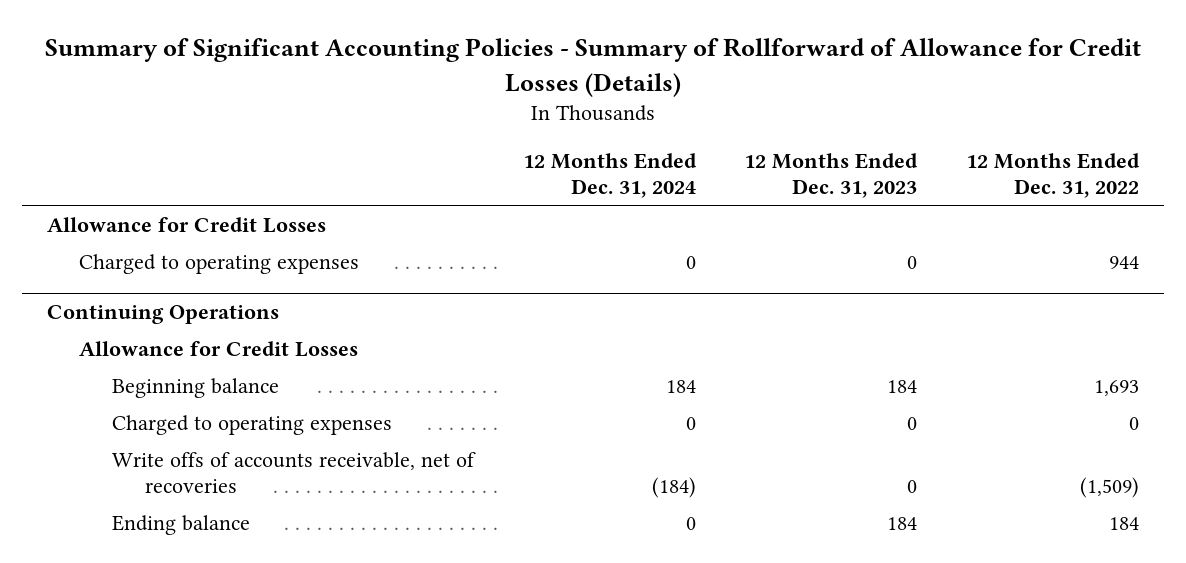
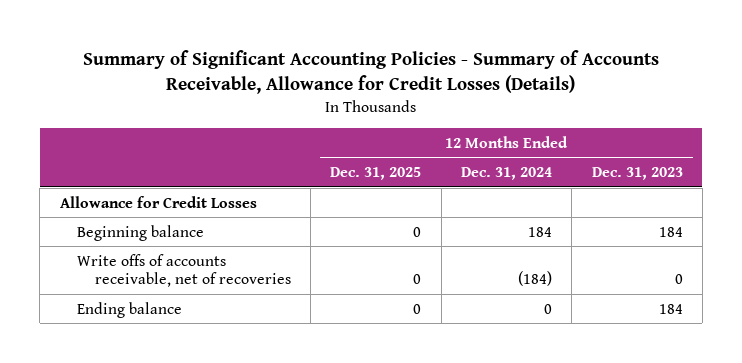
[44,38,1141,97] Summary of Significant Accounting Policies - Summary of Rollforward of Allowance for Credit Losses (Details) -> [83,49,660,94] Summary of Significant Accounting Policies - Summary of Accounts Receivable, Allowance for Credit Losses (Details)
[966,153,1141,199] 12 Months Ended Dec. 31, 2022 -> none
none -> [330,167,422,181] Dec. 31, 2025
[79,253,360,274] Charged to operating expenses -> none
[46,304,279,324] Continuing Operations -> none
[79,340,359,357] Allowance for Credit Losses -> none
[112,414,393,435] Charged to operating expenses -> none

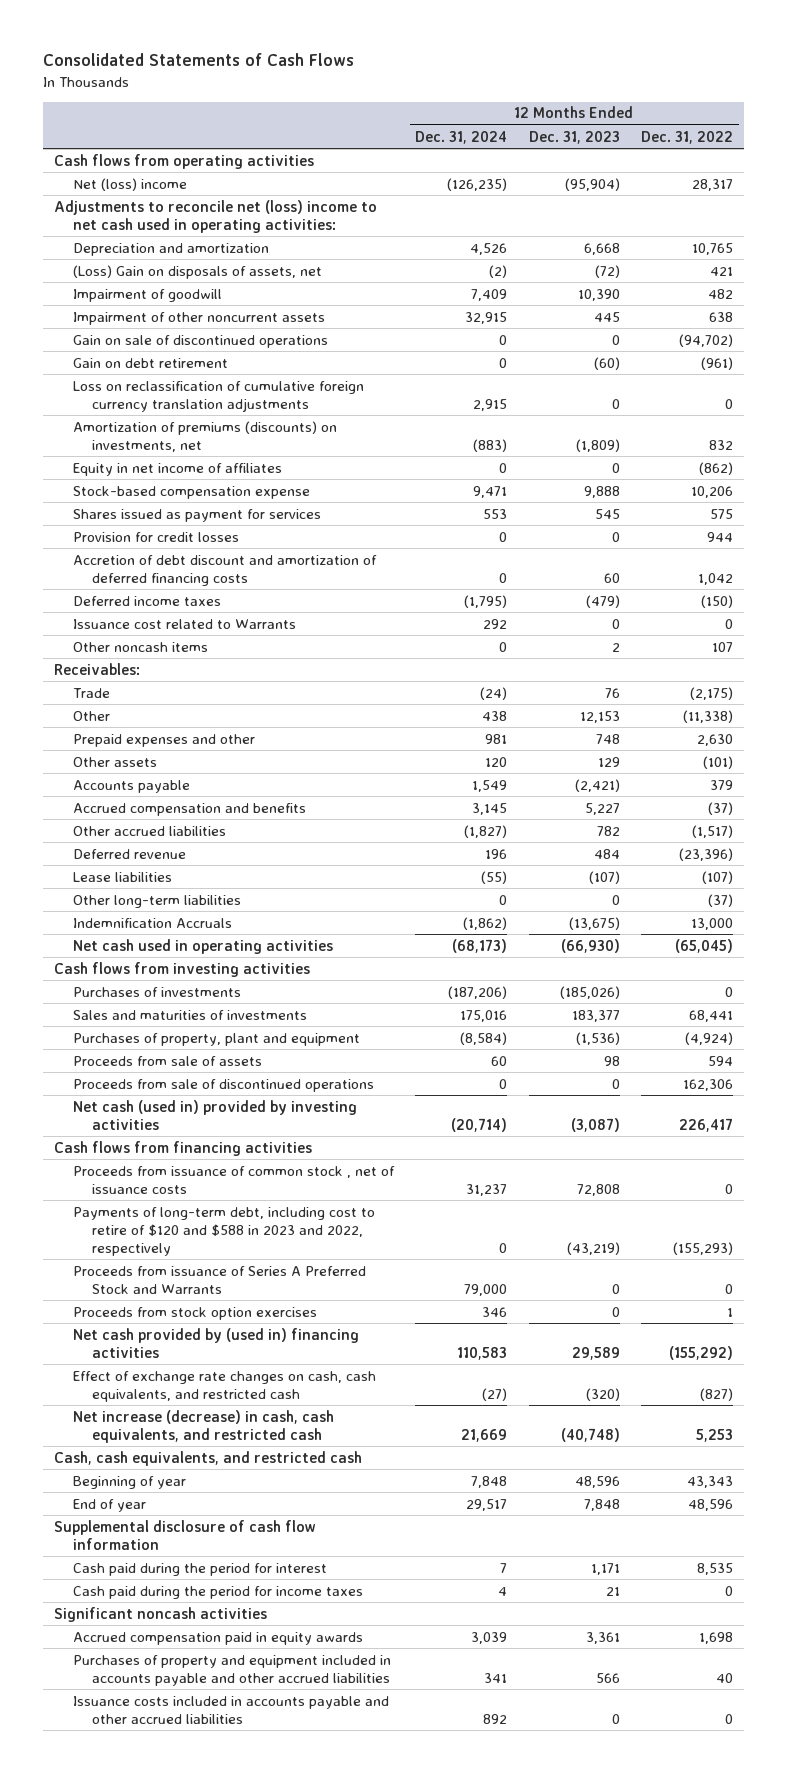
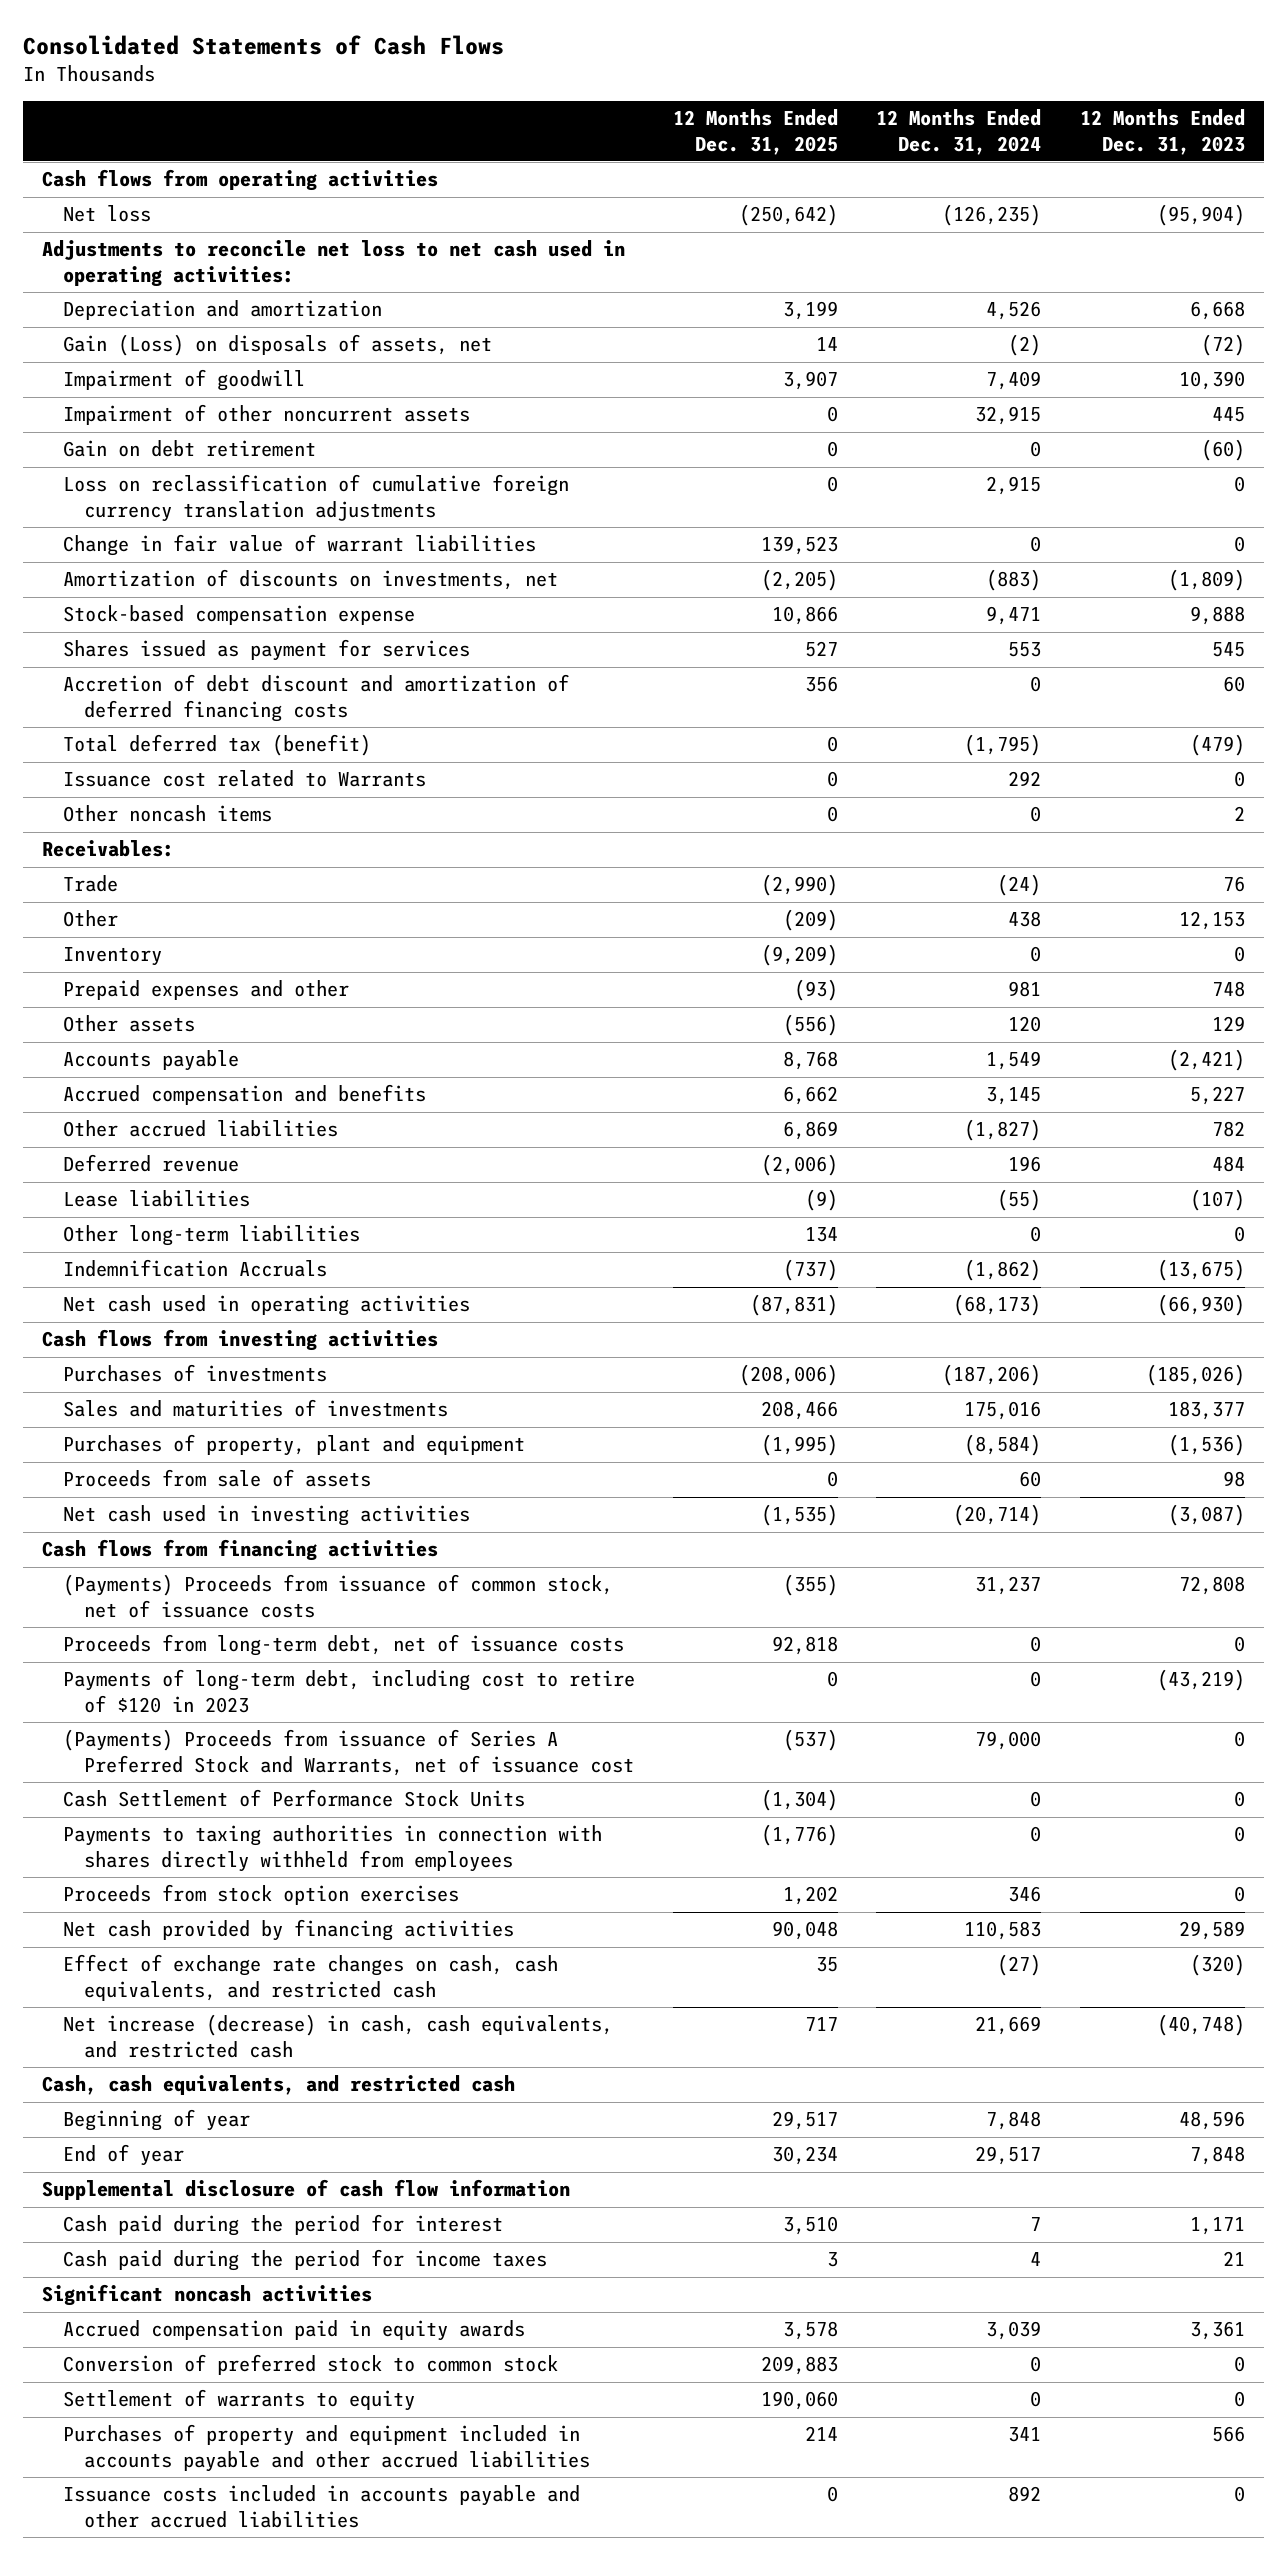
[641,130,734,144] Dec. 31, 2022 -> none
none -> [673,109,839,155] 12 Months Ended Dec. 31, 2025
[72,177,187,191] Net (loss) income -> [62,205,151,223] Net loss
[53,199,377,233] Adjustments to reconcile net (loss) income to net cash used in operating activities: -> [41,240,625,287] Adjustments to reconcile net loss to net cash used in operating activities:
[72,264,322,279] (Loss) Gain on disposals of assets, net -> [62,334,492,357] Gain (Loss) on disposals of assets, net
[72,334,328,348] Gain on sale of discontinued operations -> none
[72,462,282,476] Equity in net income of affiliates -> none
none -> [62,534,536,557] Change in fair value of warrant liabilities
[72,420,337,452] Amortization of premiums (discounts) on investments, net -> [62,569,558,591] Amortization of discounts on investments, net
[72,531,239,542] Provision for credit losses -> none
[72,595,221,606] Deferred income taxes -> [62,734,371,757] Total deferred tax (benefit)
none -> [62,947,162,967] Inventory
[72,1078,374,1092] Proceeds from sale of discontinued operations -> none
[72,1099,357,1130] Net cash (used in) provided by investing activities -> [62,1505,470,1527] Net cash used in investing activities
[72,1165,395,1194] Proceeds from issuance of common stock , net of issuance costs -> [62,1574,613,1618] (Payments) Proceeds from issuance of common stock, net of issuance costs
none -> [62,1634,624,1657] Proceeds from long-term debt, net of issuance costs
[72,1206,375,1256] Payments of long-term debt, including cost to retire of $120 and $588 in 2023 and 2022, respectively -> [62,1669,635,1713] Payments of long-term debt, including cost to retire of $120 in 2023
[72,1265,366,1294] Proceeds from issuance of Series A Preferred Stock and Warrants -> [62,1729,635,1776] (Payments) Proceeds from issuance of Series A Preferred Stock and Warrants, net of issuance cost
none -> [62,1789,525,1808] Cash Settlement of Performance Stock Units
none -> [62,1825,602,1872] Payments to taxing authorities in connection with shares directly withheld from employees
[72,1327,359,1358] Net cash provided by (used in) financing activities -> [62,1919,514,1942] Net cash provided by financing activities
none -> [62,2354,558,2376] Conversion of preferred stock to common stock
none -> [62,2389,415,2412] Settlement of warrants to equity

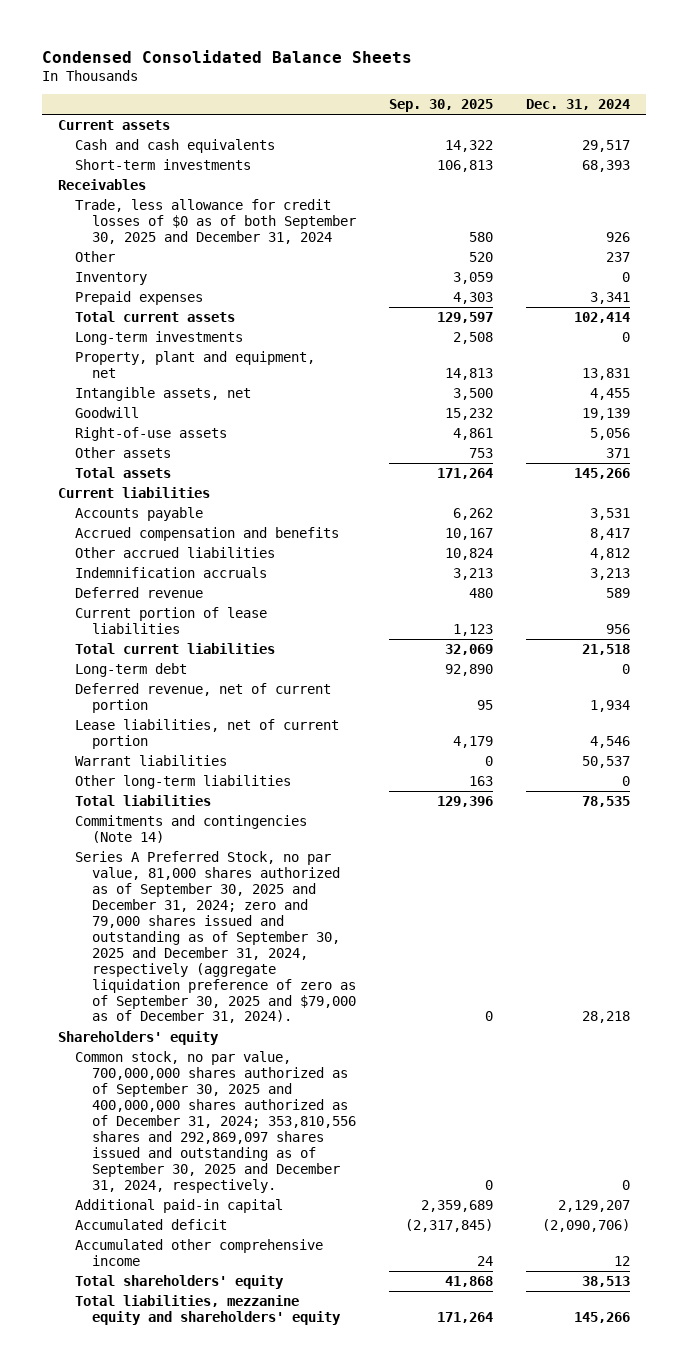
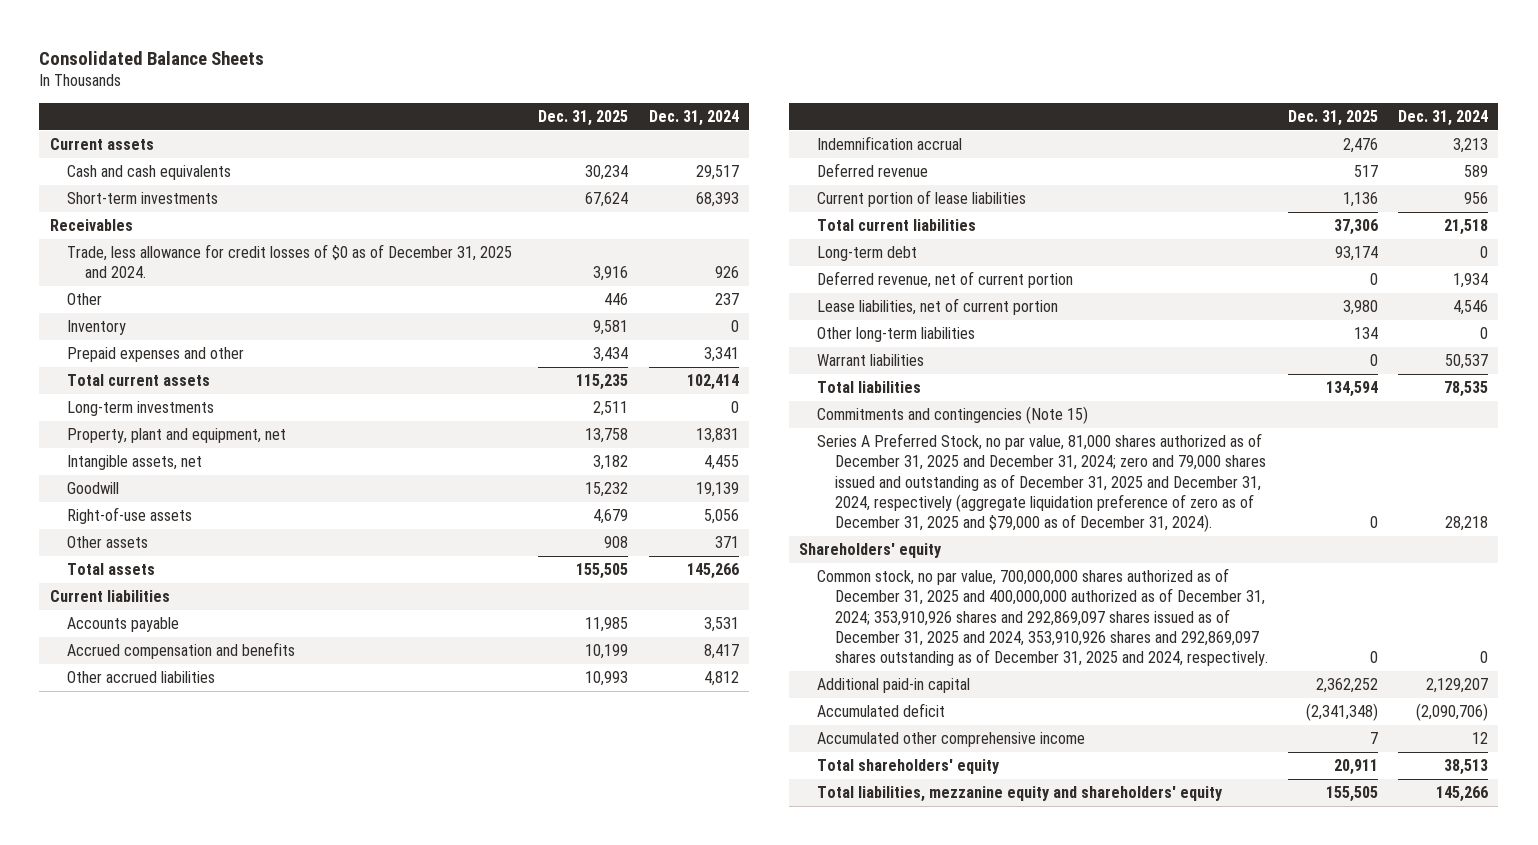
[41,49,412,63] Condensed Consolidated Balance Sheets -> [39,50,265,65] Consolidated Balance Sheets
[389,99,494,113] Sep. 30, 2025 -> none
none -> [538,109,629,126] Dec. 31, 2025
[75,199,357,244] Trade, less allowance for credit losses of $0 as of both September 30, 2025 and December 31, 2024 -> [67,244,513,279] Trade, less allowance for credit losses of $0 as of December 31, 2025 and 2024.
[75,291,204,306] Prepaid expenses -> [67,347,245,363] Prepaid expenses and other
[75,567,268,579] Indemnification accruals -> [817,136,963,151] Indemnification accrual
[75,755,228,767] Warrant liabilities -> [817,354,925,367] Warrant liabilities
[75,815,308,844] Commitments and contingencies (Note 14) -> [817,406,1089,425] Commitments and contingencies (Note 15)
[75,851,357,1024] Series A Preferred Stock, no par value, 81,000 shares authorized as of September 30, 2025 and December 31, 2024; zero and 79,000 shares issued and outstanding as of September 30, 2025 and December 31, 2024, respectively (aggregate liquidation preference of zero as of September 30, 2025 and $79,000 as of December 31, 2024). -> [817,433,1266,532] Series A Preferred Stock, no par value, 81,000 shares authorized as of December 31, 2025 and December 31, 2024; zero and 79,000 shares issued and outstanding as of December 31, 2025 and December 31, 2024, respectively (aggregate liquidation preference of zero as of December 31, 2025 and $79,000 as of December 31, 2024).
[75,1051,357,1193] Common stock, no par value, 700,000,000 shares authorized as of September 30, 2025 and 400,000,000 shares authorized as of December 31, 2024; 353,810,556 shares and 292,869,097 shares issued and outstanding as of September 30, 2025 and December 31, 2024, respectively. -> [817,568,1268,666] Common stock, no par value, 700,000,000 shares authorized as of December 31, 2025 and 400,000,000 authorized as of December 31, 2024; 353,910,926 shares and 292,869,097 shares issued as of December 31, 2025 and 2024, 353,910,926 shares and 292,869,097 shares outstanding as of December 31, 2025 and 2024, respectively.

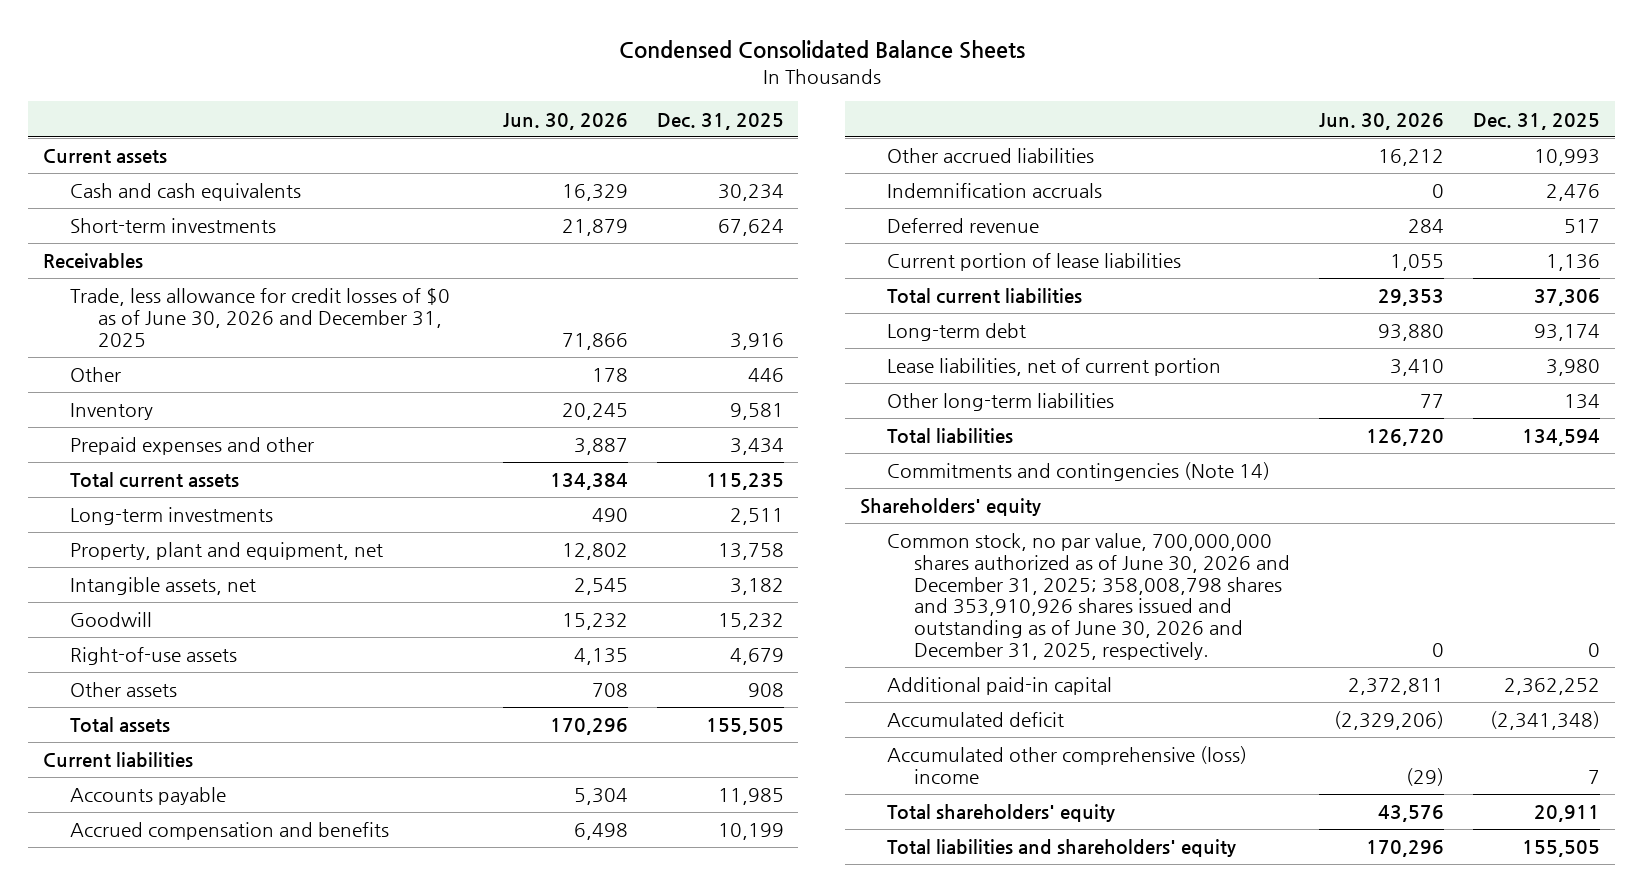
[39,50,265,65] Consolidated Balance Sheets -> [618,40,1025,60] Condensed Consolidated Balance Sheets
[648,109,739,126] Dec. 31, 2024 -> none
none -> [502,112,628,130] Jun. 30, 2026
[67,244,513,279] Trade, less allowance for credit losses of $0 as of December 31, 2025 and 2024. -> [70,288,451,347] Trade, less allowance for credit losses of $0 as of June 30, 2026 and December 31, 2025
[817,136,963,151] Indemnification accrual -> [886,183,1102,199] Indemnification accruals
[817,271,1074,289] Deferred revenue, net of current portion -> none
[817,354,925,367] Warrant liabilities -> none
[817,433,1266,532] Series A Preferred Stock, no par value, 81,000 shares authorized as of December 31, 2025 and December 31, 2024; zero and 79,000 shares issued and outstanding as of December 31, 2025 and December 31, 2024, respectively (aggregate liquidation preference of zero as of December 31, 2025 and $79,000 as of December 31, 2024). -> none
[817,406,1089,425] Commitments and contingencies (Note 15) -> [886,462,1270,482] Commitments and contingencies (Note 14)
[817,568,1268,666] Common stock, no par value, 700,000,000 shares authorized as of December 31, 2025 and 400,000,000 authorized as of December 31, 2024; 353,910,926 shares and 292,869,097 shares issued as of December 31, 2025 and 2024, 353,910,926 shares and 292,869,097 shares outstanding as of December 31, 2025 and 2024, respectively. -> [886,533,1291,660] Common stock, no par value, 700,000,000 shares authorized as of June 30, 2026 and December 31, 2025; 358,008,798 shares and 353,910,926 shares issued and outstanding as of June 30, 2026 and December 31, 2025, respectively.
[817,732,1086,748] Accumulated other comprehensive income -> [886,746,1247,784] Accumulated other comprehensive (loss) income
[817,786,1224,803] Total liabilities, mezzanine equity and shareholders' equity -> [886,839,1236,858] Total liabilities and shareholders' equity

